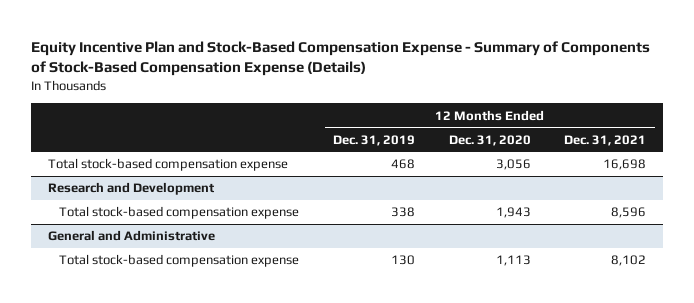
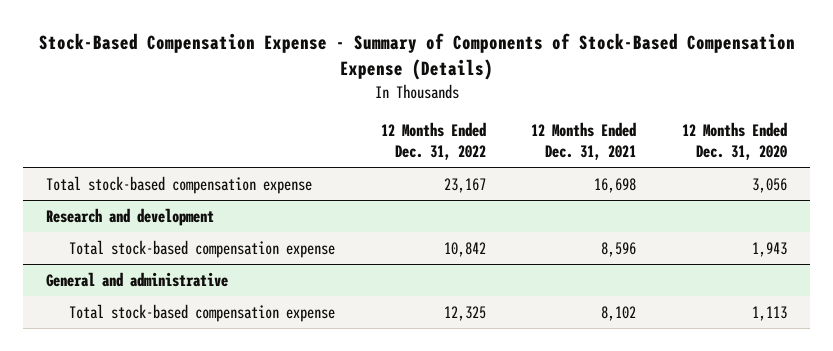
[31,40,651,77] Equity Incentive Plan and Stock-Based Compensation Expense - Summary of Components of Stock-Based Compensation Expense (Details) -> [38,33,795,81] Stock-Based Compensation Expense - Summary of Components of Stock-Based Compensation Expense (Details)
[332,134,415,146] Dec. 31, 2019 -> none
none -> [380,122,486,160] 12 Months Ended Dec. 31, 2022
[47,182,215,196] Research and Development -> [46,207,215,226] Research and development
[47,230,215,242] General and Administrative -> [46,271,229,287] General and administrative

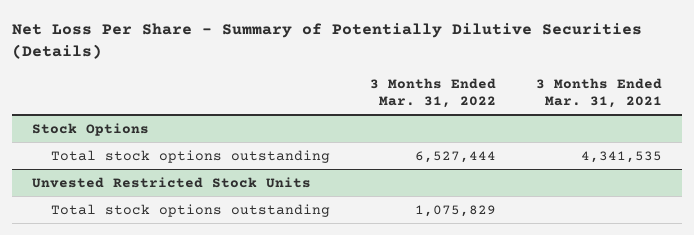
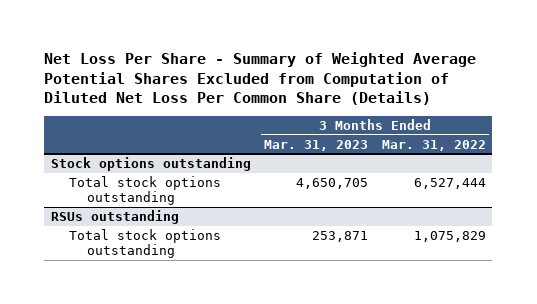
[12,23,643,60] Net Loss Per Share - Summary of Potentially Dilutive Securities (Details) -> [44,51,477,106] Net Loss Per Share - Summary of Weighted Average Potential Shares Excluded from Computation of Diluted Net Loss Per Common Share (Details)
[536,78,663,108] 3 Months Ended Mar. 31, 2021 -> none
none -> [264,139,369,151] Mar. 31, 2023
[32,122,150,136] Stock Options -> [50,156,251,171] Stock options outstanding
[32,176,312,188] Unvested Restricted Stock Units -> [50,209,179,224] RSUs outstanding

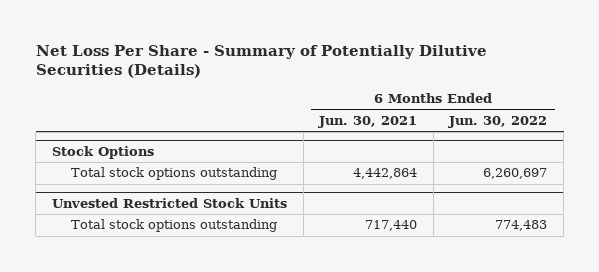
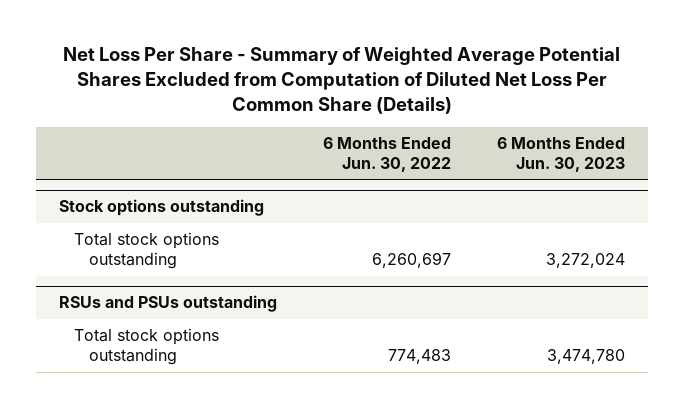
[35,44,487,79] Net Loss Per Share - Summary of Potentially Dilutive Securities (Details) -> [62,46,620,114] Net Loss Per Share - Summary of Weighted Average Potential Shares Excluded from Computation of Diluted Net Loss Per Common Share (Details)
[318,115,418,128] Jun. 30, 2021 -> none
none -> [496,136,625,172] 6 Months Ended Jun. 30, 2023
[52,145,155,159] Stock Options -> [59,199,265,217] Stock options outstanding
[52,197,288,208] Unvested Restricted Stock Units -> none
none -> [59,295,278,313] RSUs and PSUs outstanding

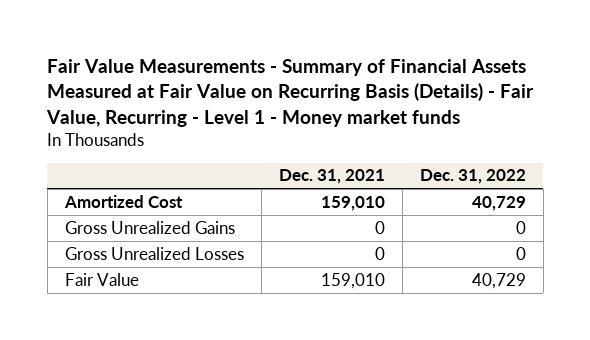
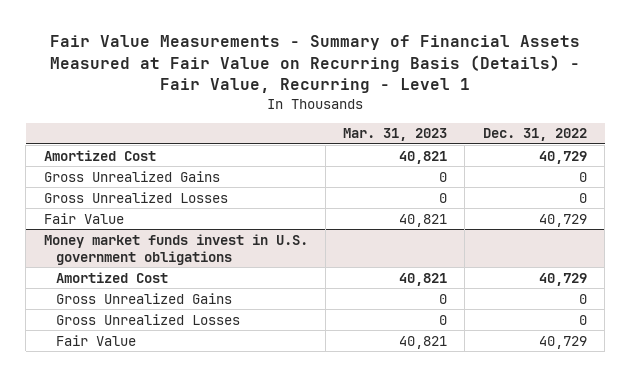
[46,58,535,127] Fair Value Measurements - Summary of Financial Assets Measured at Fair Value on Recurring Basis (Details) - Fair Value, Recurring - Level 1 - Money market funds -> [50,35,581,94] Fair Value Measurements - Summary of Financial Assets Measured at Fair Value on Recurring Basis (Details) - Fair Value, Recurring - Level 1
[278,169,385,185] Dec. 31, 2021 -> none
none -> [343,128,448,142] Mar. 31, 2023
none -> [43,233,308,265] Money market funds invest in U.S. government obligations
none -> [55,271,168,283] Amortized Cost
none -> [55,292,232,304] Gross Unrealized Gains
none -> [55,313,240,325] Gross Unrealized Losses
none -> [55,334,136,346] Fair Value

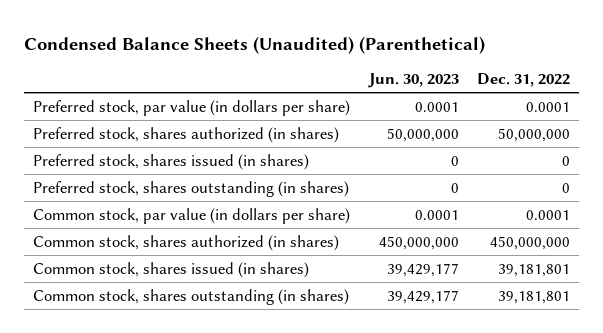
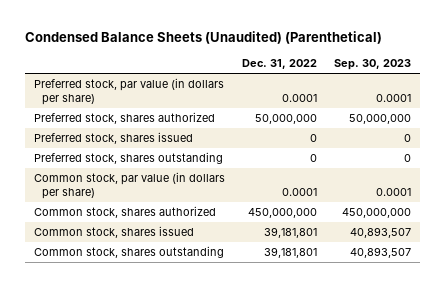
[367,73,459,89] Jun. 30, 2023 -> none
none -> [334,59,412,71] Sep. 30, 2023
[33,126,340,143] Preferred stock, shares authorized (in shares) -> [33,112,215,125] Preferred stock, shares authorized
[33,153,310,170] Preferred stock, shares issued (in shares) -> [33,132,193,145] Preferred stock, shares issued
[33,180,350,197] Preferred stock, shares outstanding (in shares) -> [33,152,223,165] Preferred stock, shares outstanding
[33,234,340,251] Common stock, shares authorized (in shares) -> [33,206,216,219] Common stock, shares authorized
[33,261,310,278] Common stock, shares issued (in shares) -> [33,226,194,239] Common stock, shares issued
[33,288,350,305] Common stock, shares outstanding (in shares) -> [33,246,224,259] Common stock, shares outstanding

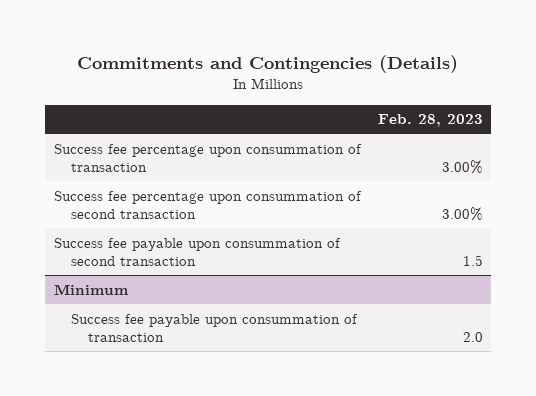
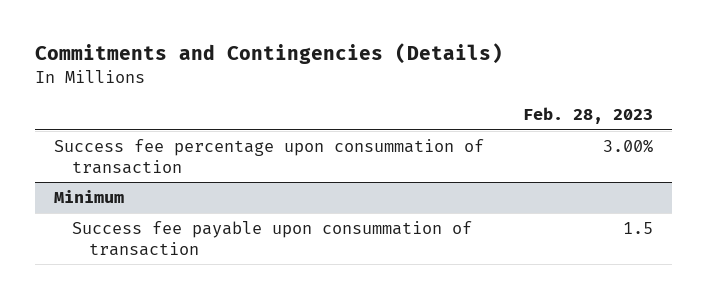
[53,190,362,219] Success fee percentage upon consummation of second transaction -> none
[53,237,341,266] Success fee payable upon consummation of second transaction -> none
[462,331,483,342] 2.0 -> [623,222,654,235] 1.5

